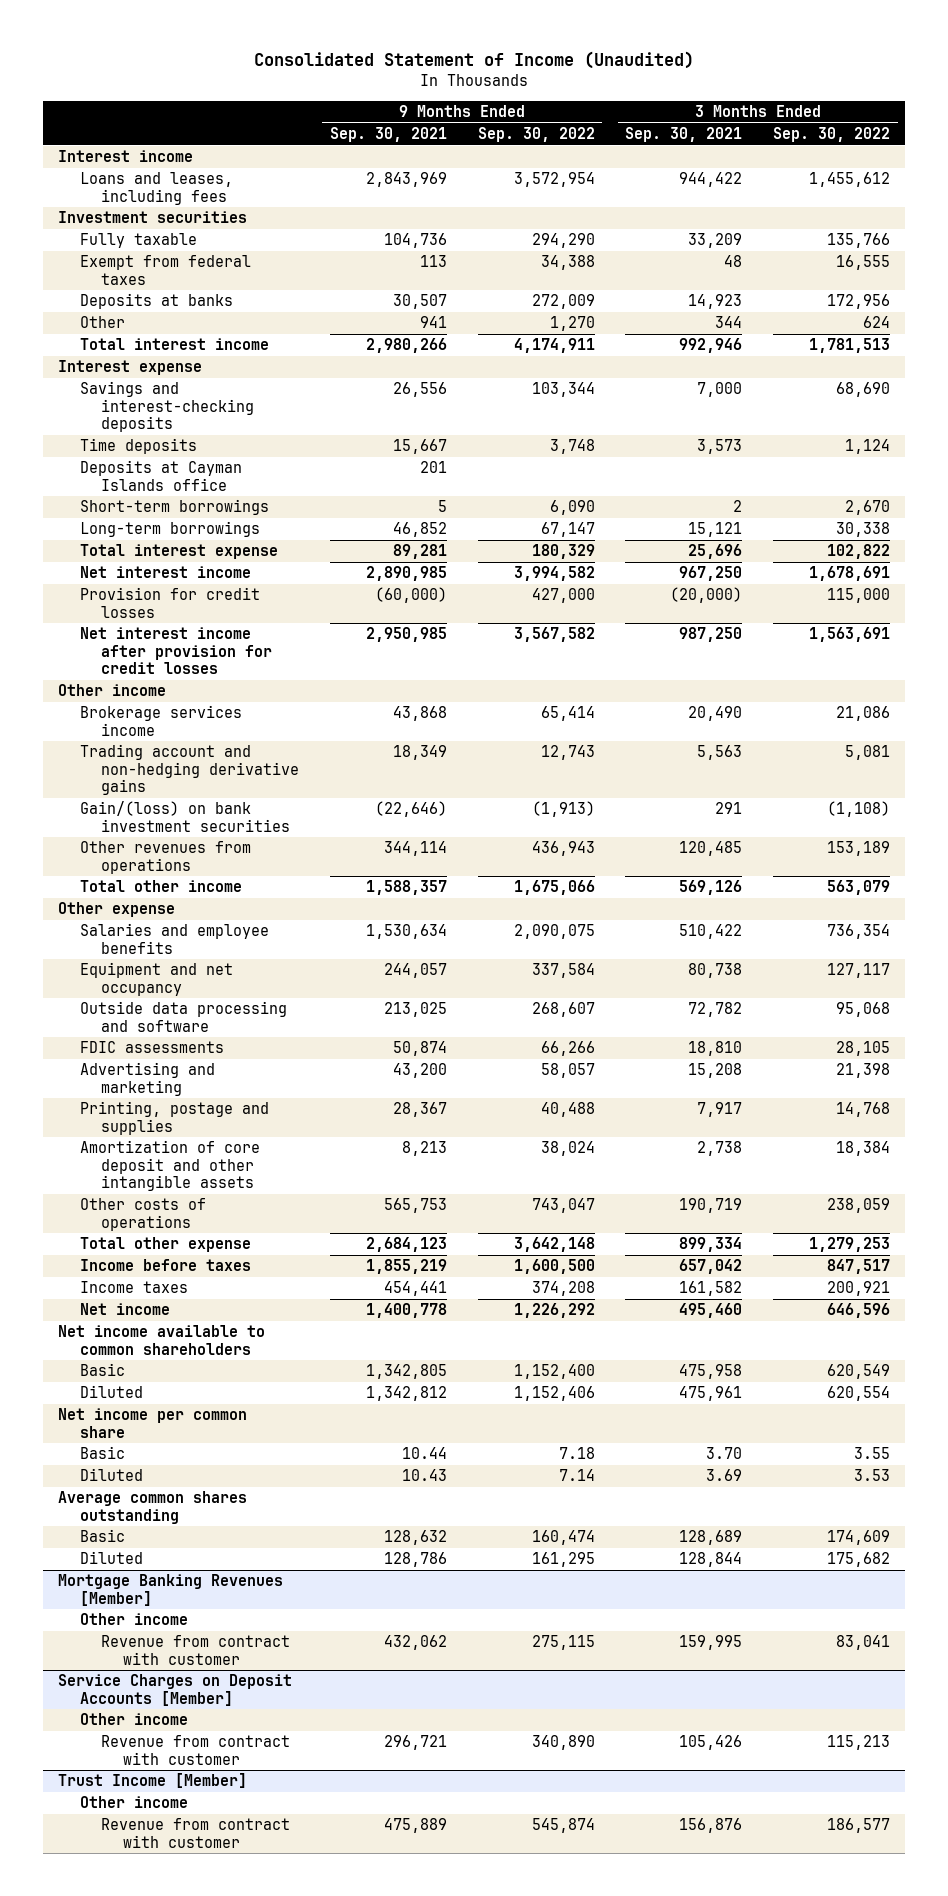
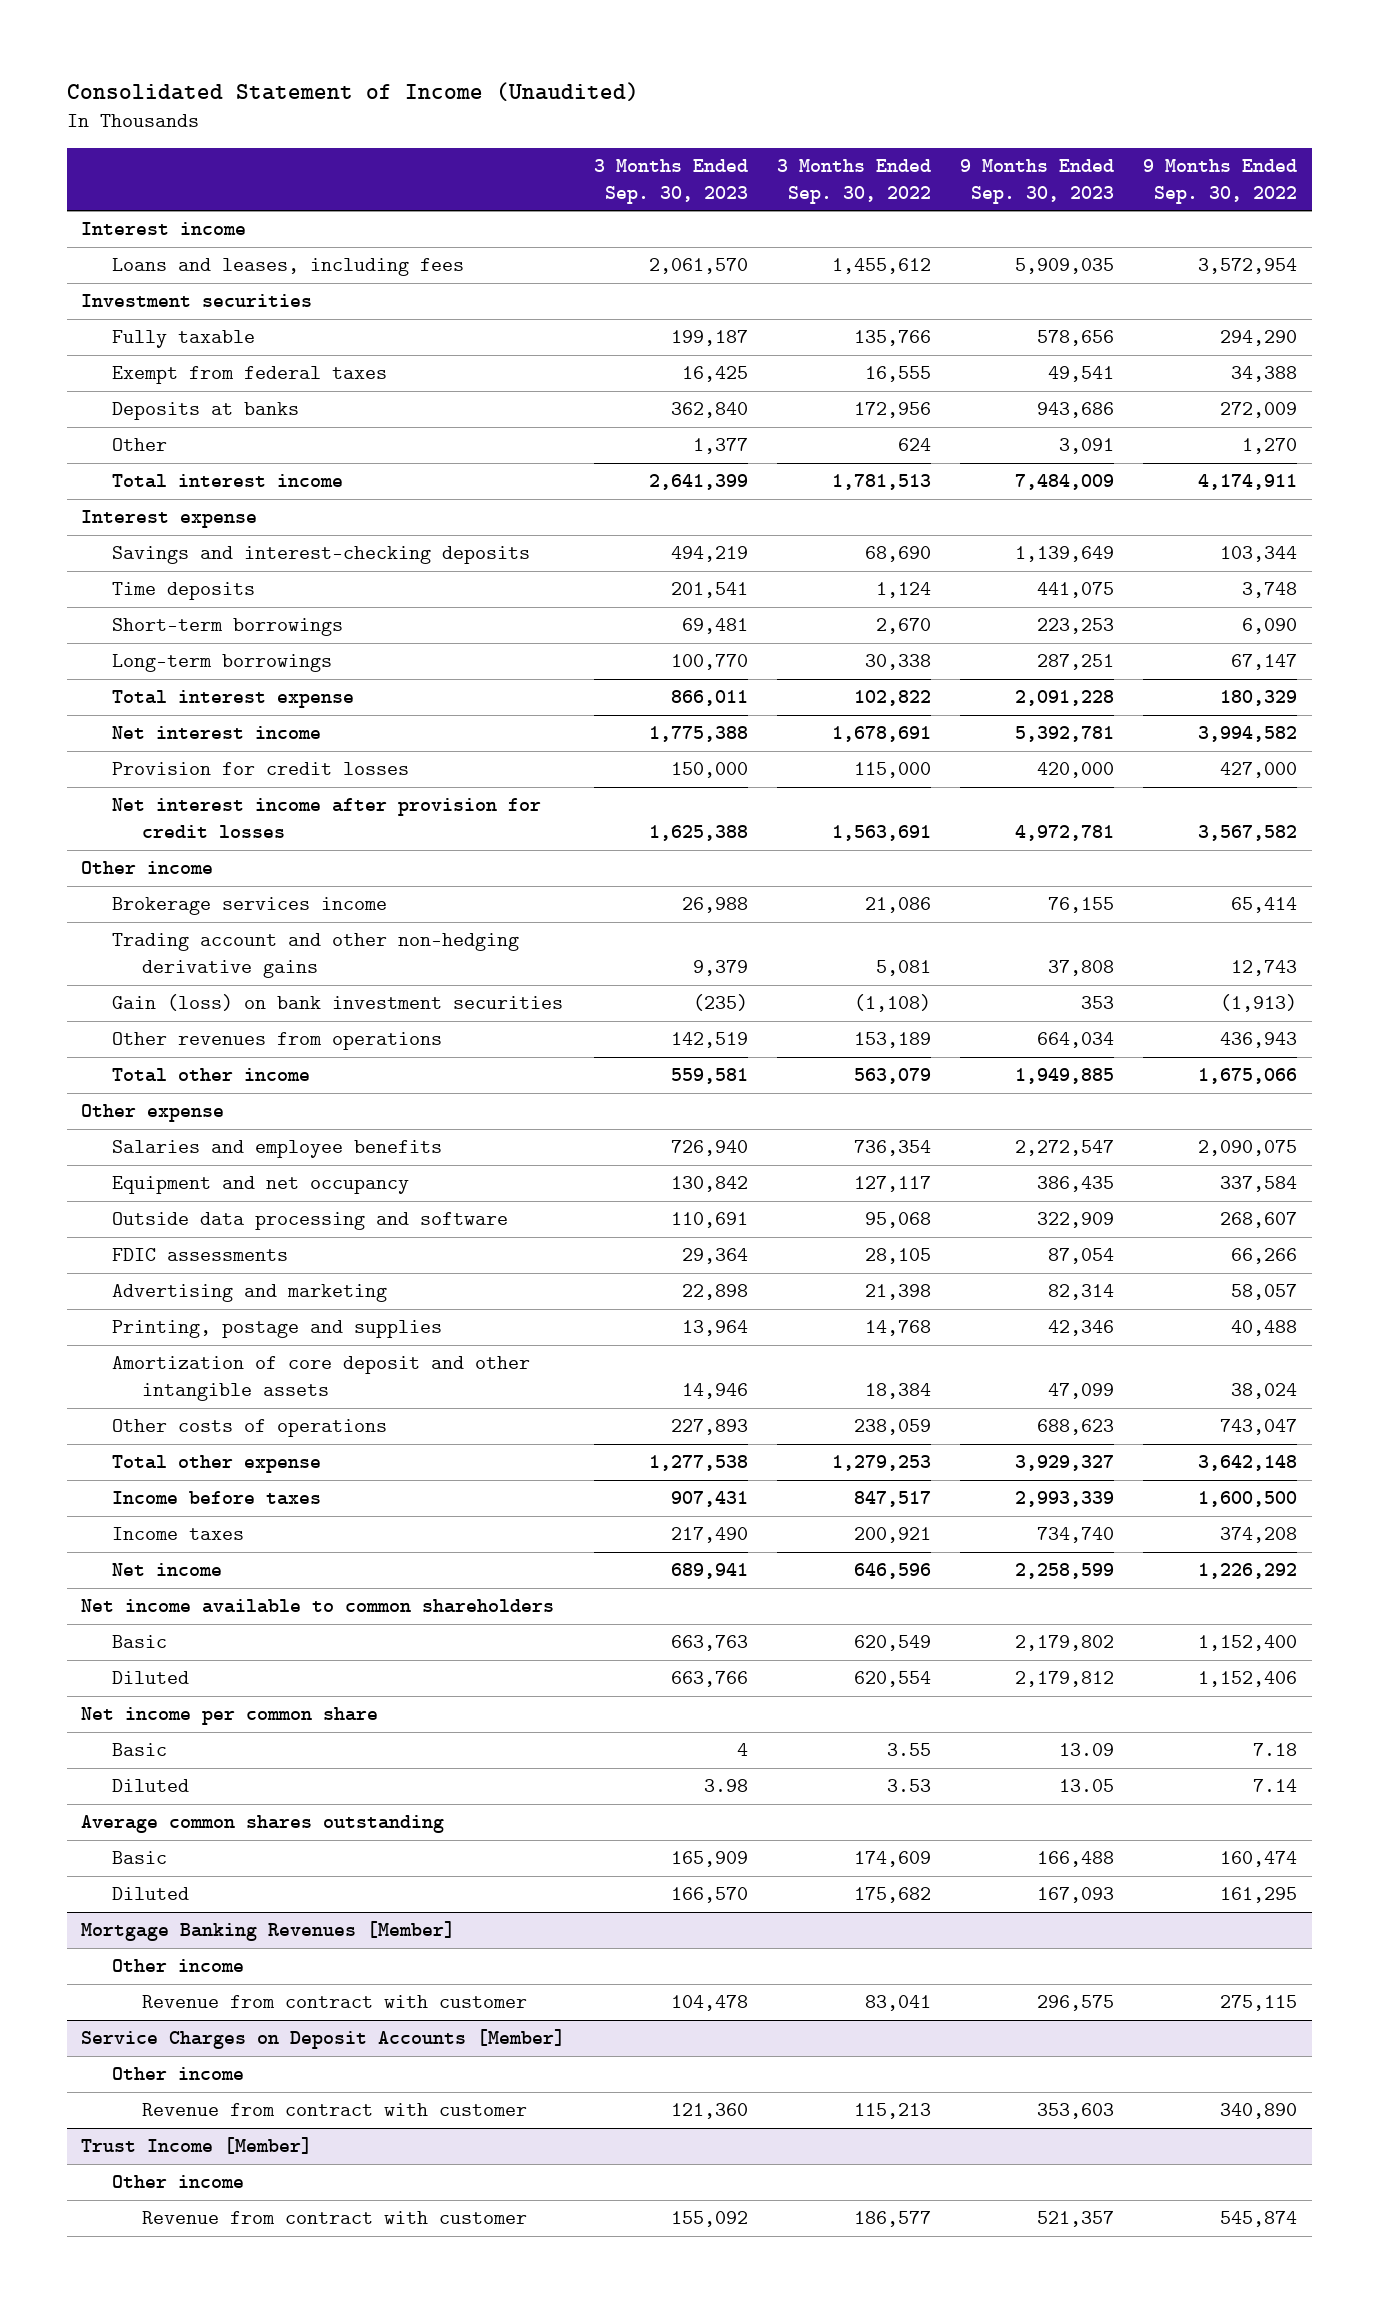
[329,127,447,143] Sep. 30, 2021 -> none
[625,127,743,143] Sep. 30, 2021 -> none
none -> [594,159,749,204] 3 Months Ended Sep. 30, 2023
none -> [960,159,1115,204] 9 Months Ended Sep. 30, 2023
[79,460,242,491] Deposits at Cayman Islands office -> none
[79,744,300,796] Trading account and non-hedging derivative gains -> [111,933,519,978] Trading account and other non-hedging derivative gains
[79,801,291,832] Gain/(loss) on bank investment securities -> [111,994,563,1012] Gain (loss) on bank investment securities

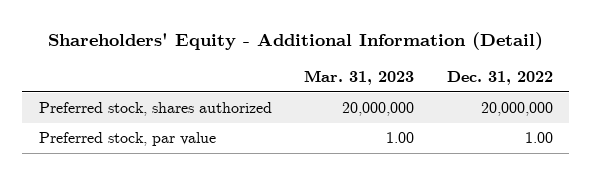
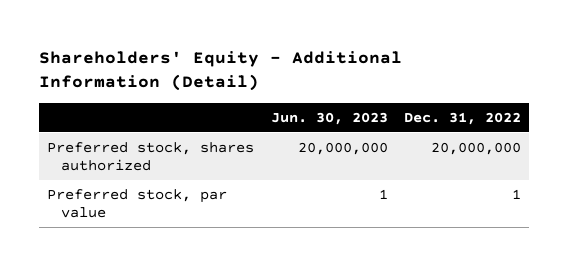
[304,70,415,86] Mar. 31, 2023 -> none
none -> [270,111,388,125] Jun. 30, 2023
[524,132,553,144] 1.00 -> [512,189,522,200] 1

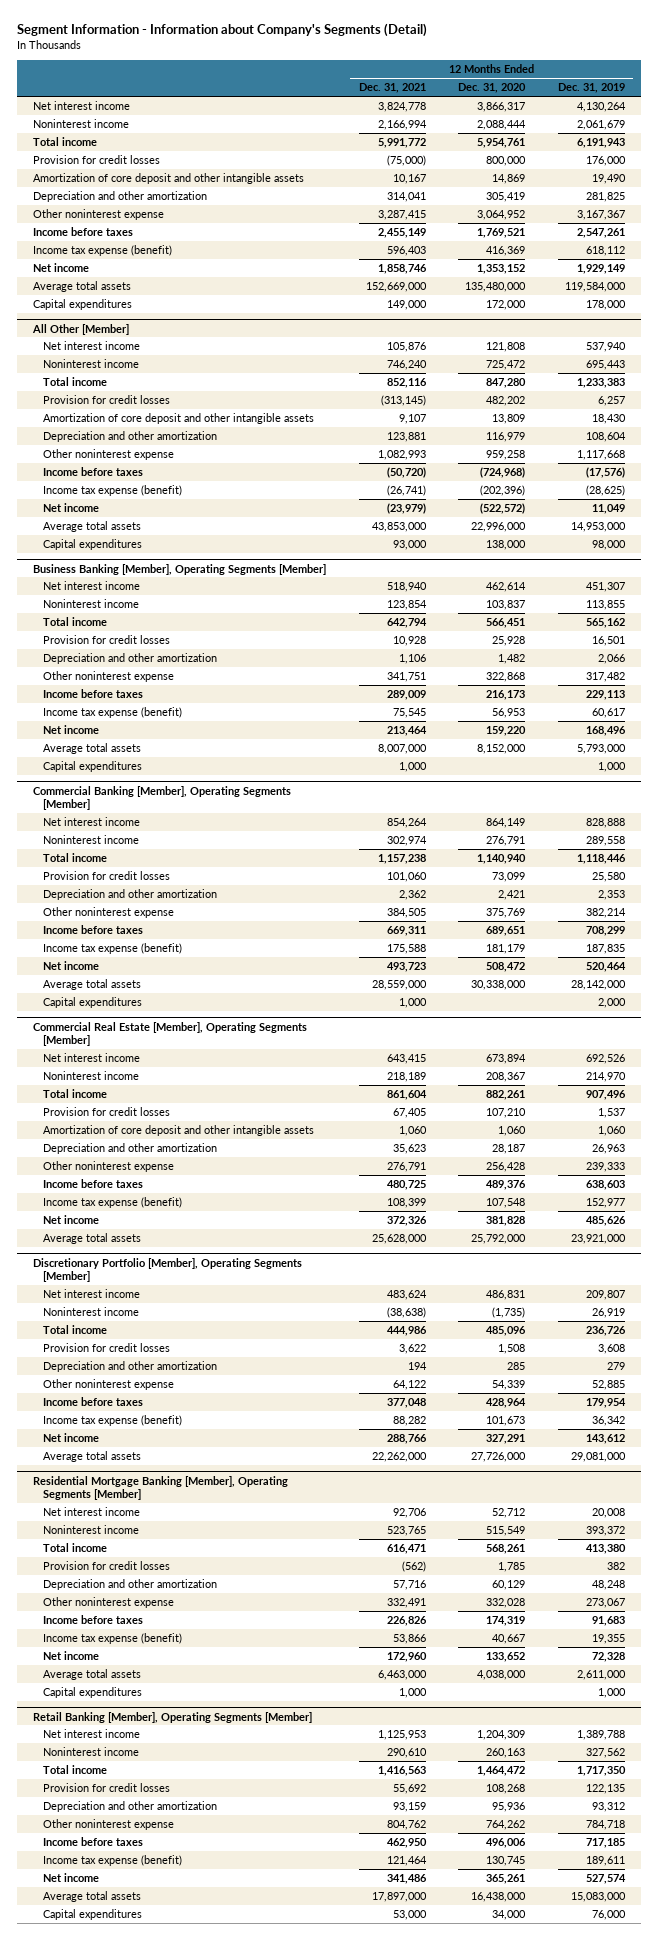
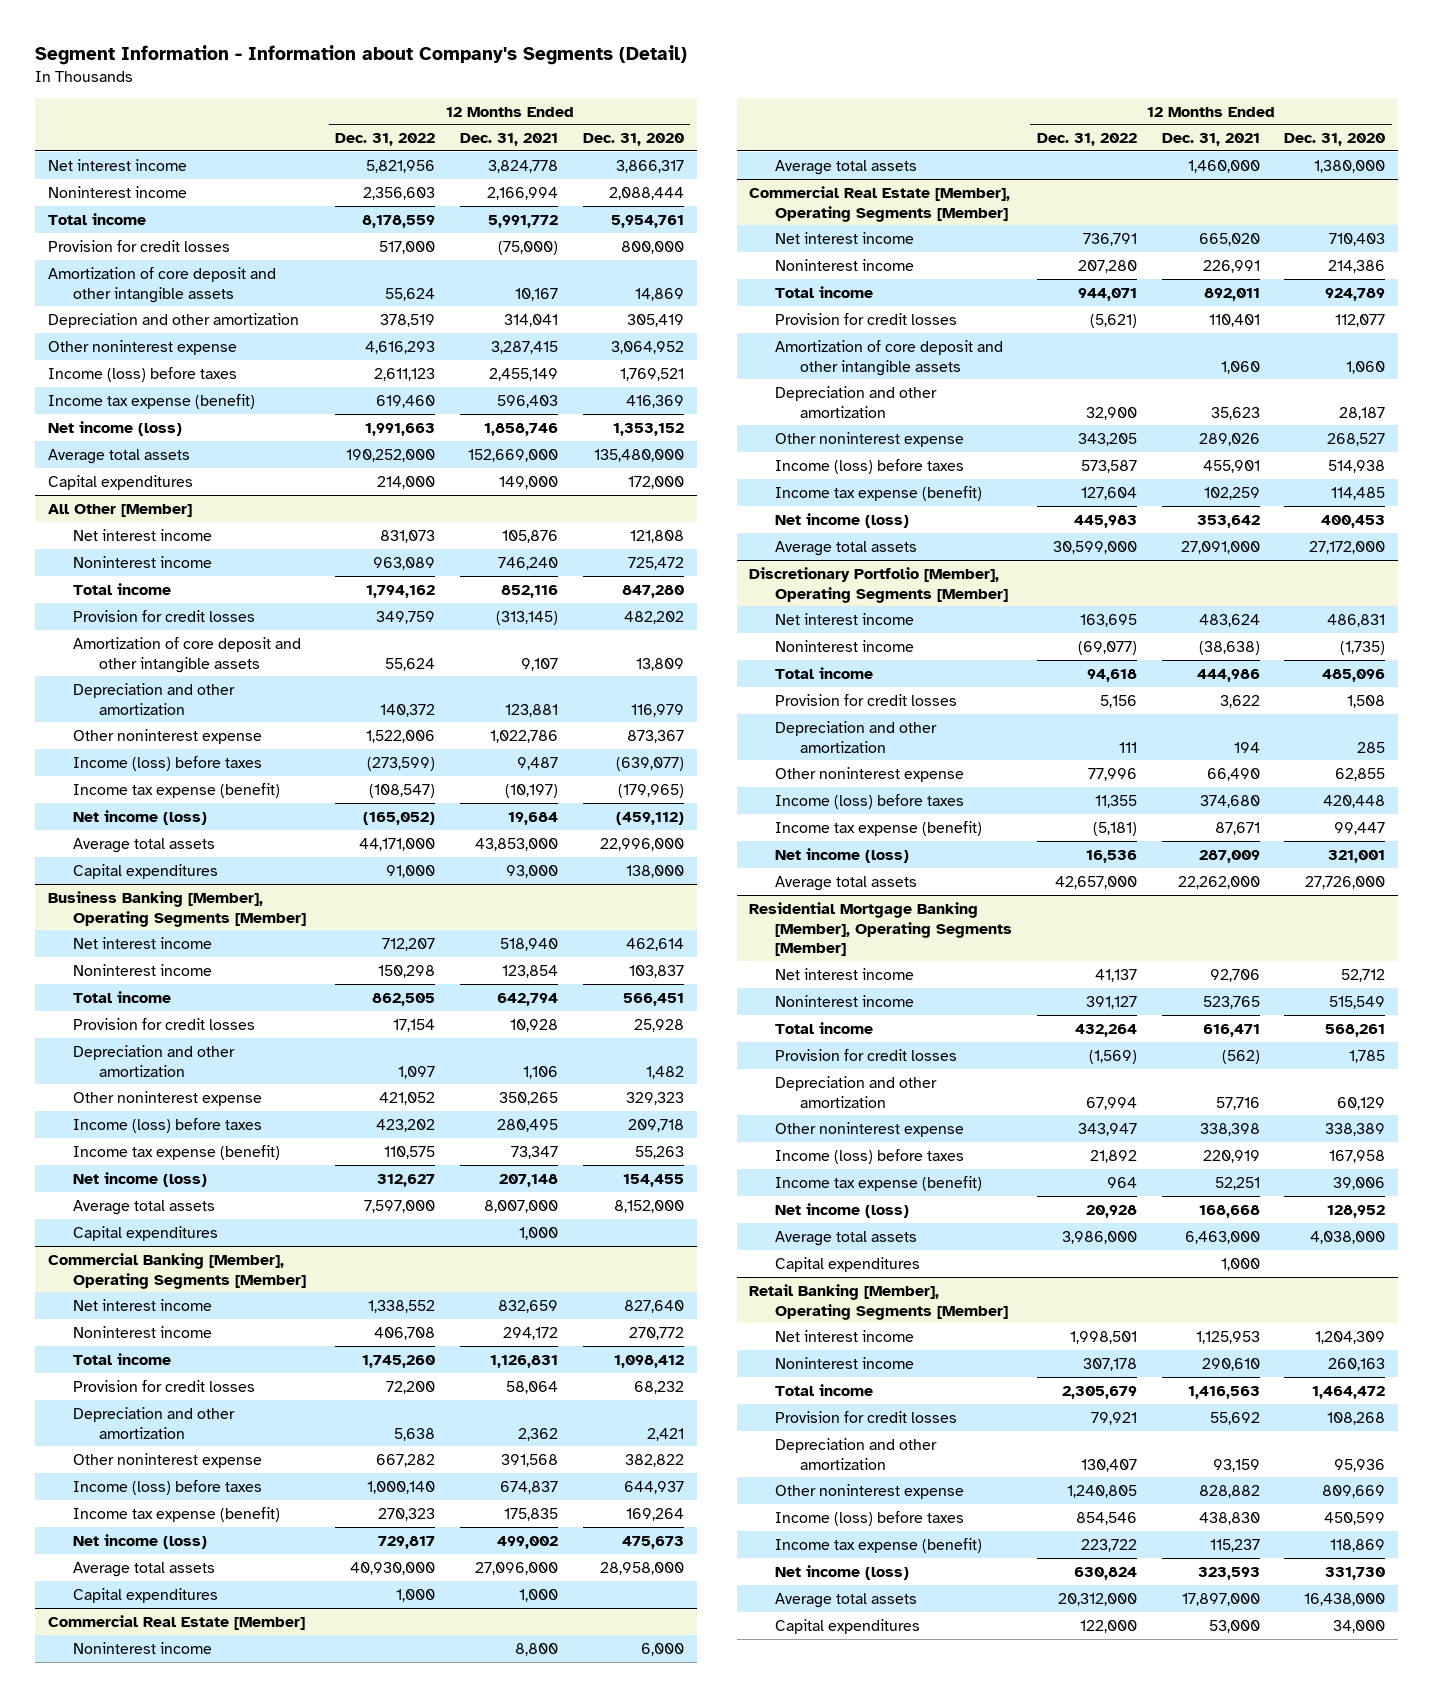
[557,83,625,94] Dec. 31, 2019 -> none
none -> [335,133,436,147] Dec. 31, 2022
[32,226,133,236] Income before taxes -> [47,366,237,382] Income (loss) before taxes
[32,262,89,272] Net income -> [47,420,182,436] Net income (loss)
[377,449,426,460] 1,082,993 -> [490,729,559,743] 1,022,786
[486,449,526,460] 959,258 -> [627,729,685,743] 873,367
[43,466,144,476] Income before taxes -> [73,755,263,771] Income (loss) before taxes
[386,466,426,478] (50,720) -> [517,756,559,770] 9,487
[480,466,526,478] (724,968) -> [616,756,685,771] (639,077)
[386,484,426,496] (26,741) -> [505,783,559,798] (10,197)
[480,484,526,496] (202,396) -> [618,783,685,798] (179,965)
[43,502,100,512] Net income -> [73,809,208,825] Net income (loss)
[386,502,426,514] (23,979) -> [508,811,559,825] 19,684
[480,502,526,514] (522,572) -> [616,811,685,825] (459,112)
[386,671,426,682] 341,751 -> [499,1091,559,1105] 350,265
[486,671,526,682] 322,868 -> [626,1091,685,1105] 329,323
[43,688,144,698] Income before taxes -> [73,1117,263,1133] Income (loss) before taxes
[386,689,426,700] 289,009 -> [497,1118,559,1132] 280,495
[486,689,526,700] 216,173 -> [628,1118,685,1132] 209,718
[392,707,426,718] 75,545 -> [511,1145,559,1159] 73,347
[492,707,526,718] 56,953 -> [635,1145,685,1159] 55,263
[43,724,100,734] Net income -> [73,1171,208,1187] Net income (loss)
[386,725,427,736] 213,464 -> [499,1173,559,1187] 207,148
[486,725,527,736] 159,220 -> [623,1173,685,1187] 154,455
[386,817,427,828] 854,264 -> [498,1299,559,1313] 832,659
[486,817,526,828] 864,149 -> [624,1299,685,1313] 827,640
[386,835,427,846] 302,974 -> [503,1326,559,1340] 294,172
[486,835,526,846] 276,791 -> [629,1326,685,1340] 270,772
[377,853,426,864] 1,157,238 -> [490,1354,559,1368] 1,126,831
[477,853,527,864] 1,140,940 -> [614,1354,685,1368] 1,098,412
[386,871,427,882] 101,060 -> [506,1380,559,1394] 58,064
[492,871,526,882] 73,099 -> [634,1380,685,1394] 68,232
[386,907,426,918] 384,505 -> [501,1453,559,1467] 391,568
[486,907,526,918] 375,769 -> [625,1453,685,1467] 382,822
[43,924,144,934] Income before taxes -> [73,1479,263,1495] Income (loss) before taxes
[386,925,426,936] 669,311 -> [500,1480,559,1494] 674,837
[486,925,526,936] 689,651 -> [624,1480,685,1494] 644,937
[386,943,426,954] 175,588 -> [504,1507,559,1521] 175,835
[486,943,526,954] 181,179 -> [626,1507,685,1521] 169,264
[43,960,100,970] Net income -> [73,1533,208,1549] Net income (loss)
[386,961,426,972] 493,723 -> [497,1535,559,1549] 499,002
[486,961,526,972] 508,472 -> [622,1535,685,1549] 475,673
[371,979,427,990] 28,559,000 -> [475,1561,559,1575] 27,096,000
[471,979,527,990] 30,338,000 -> [600,1561,685,1575] 28,958,000
none -> [47,1614,305,1630] Commercial Real Estate [Member]
none -> [73,1641,213,1654] Noninterest income
none -> [774,159,917,175] Average total assets
[386,1053,426,1064] 643,415 -> [1198,232,1260,246] 665,020
[486,1053,527,1064] 673,894 -> [1329,232,1386,246] 710,403
[386,1071,426,1082] 218,189 -> [1202,259,1260,273] 226,991
[486,1071,526,1082] 208,367 -> [1328,259,1386,273] 214,386
[386,1089,427,1100] 861,604 -> [1203,287,1260,301] 892,011
[486,1089,526,1100] 882,261 -> [1325,287,1386,301] 924,789
[392,1107,426,1118] 67,405 -> [1208,313,1260,327] 110,401
[486,1107,527,1118] 107,210 -> [1335,313,1386,327] 112,077
[386,1161,426,1172] 276,791 -> [1198,432,1260,446] 289,026
[486,1161,526,1172] 256,428 -> [1327,432,1386,446] 268,527
[43,1178,144,1188] Income before taxes -> [774,458,964,474] Income (loss) before taxes
[386,1179,426,1190] 480,725 -> [1202,459,1260,473] 455,901
[486,1179,527,1190] 489,376 -> [1328,459,1386,473] 514,938
[386,1197,426,1208] 108,399 -> [1203,486,1260,500] 102,259
[486,1197,526,1208] 107,548 -> [1331,486,1386,500] 114,485
[43,1214,100,1224] Net income -> [774,512,909,528] Net income (loss)
[386,1215,427,1226] 372,326 -> [1196,514,1260,528] 353,642
[486,1215,526,1226] 381,828 -> [1321,514,1386,528] 400,453
[371,1233,427,1244] 25,628,000 -> [1180,540,1260,554] 27,091,000
[471,1233,527,1244] 25,792,000 -> [1309,540,1386,554] 27,172,000
[392,1379,426,1390] 64,122 -> [1206,767,1260,781] 66,490
[492,1379,526,1390] 54,339 -> [1335,767,1386,781] 62,855
[43,1396,144,1406] Income before taxes -> [774,793,964,809] Income (loss) before taxes
[386,1397,426,1408] 377,048 -> [1199,794,1260,808] 374,680
[486,1397,527,1408] 428,964 -> [1323,794,1386,808] 420,448
[392,1415,426,1426] 88,282 -> [1214,821,1260,835] 87,671
[486,1415,526,1426] 101,673 -> [1334,821,1386,835] 99,447
[43,1432,100,1442] Net income -> [774,847,909,863] Net income (loss)
[386,1433,427,1444] 288,766 -> [1198,849,1260,863] 287,009
[486,1433,526,1444] 327,291 -> [1328,849,1386,863] 321,001
[386,1597,426,1608] 332,491 -> [1199,1122,1260,1136] 338,398
[486,1597,526,1608] 332,028 -> [1325,1122,1386,1136] 338,389
[43,1614,144,1624] Income before taxes -> [774,1148,964,1164] Income (loss) before taxes
[386,1615,427,1626] 226,826 -> [1202,1149,1260,1163] 220,919
[486,1615,526,1626] 174,319 -> [1329,1149,1386,1163] 167,958
[392,1633,426,1644] 53,866 -> [1214,1176,1260,1190] 52,251
[492,1633,526,1644] 40,667 -> [1333,1176,1386,1190] 39,006
[43,1650,100,1660] Net income -> [774,1202,909,1218] Net income (loss)
[386,1651,427,1662] 172,960 -> [1198,1204,1260,1218] 168,668
[486,1651,526,1662] 133,652 -> [1327,1204,1386,1218] 128,952
[386,1819,426,1830] 804,762 -> [1198,1484,1260,1498] 828,882
[486,1819,526,1830] 764,262 -> [1322,1484,1386,1498] 809,669
[43,1836,144,1846] Income before taxes -> [774,1510,964,1526] Income (loss) before taxes
[386,1837,427,1848] 462,950 -> [1198,1511,1260,1525] 438,830
[486,1837,527,1848] 496,006 -> [1324,1511,1386,1525] 450,599
[386,1855,427,1866] 121,464 -> [1209,1538,1260,1552] 115,237
[486,1855,526,1866] 130,745 -> [1330,1538,1386,1552] 118,869
[43,1872,100,1882] Net income -> [774,1564,909,1580] Net income (loss)
[386,1873,427,1884] 341,486 -> [1197,1566,1260,1580] 323,593
[486,1873,526,1884] 365,261 -> [1325,1566,1386,1580] 331,730

